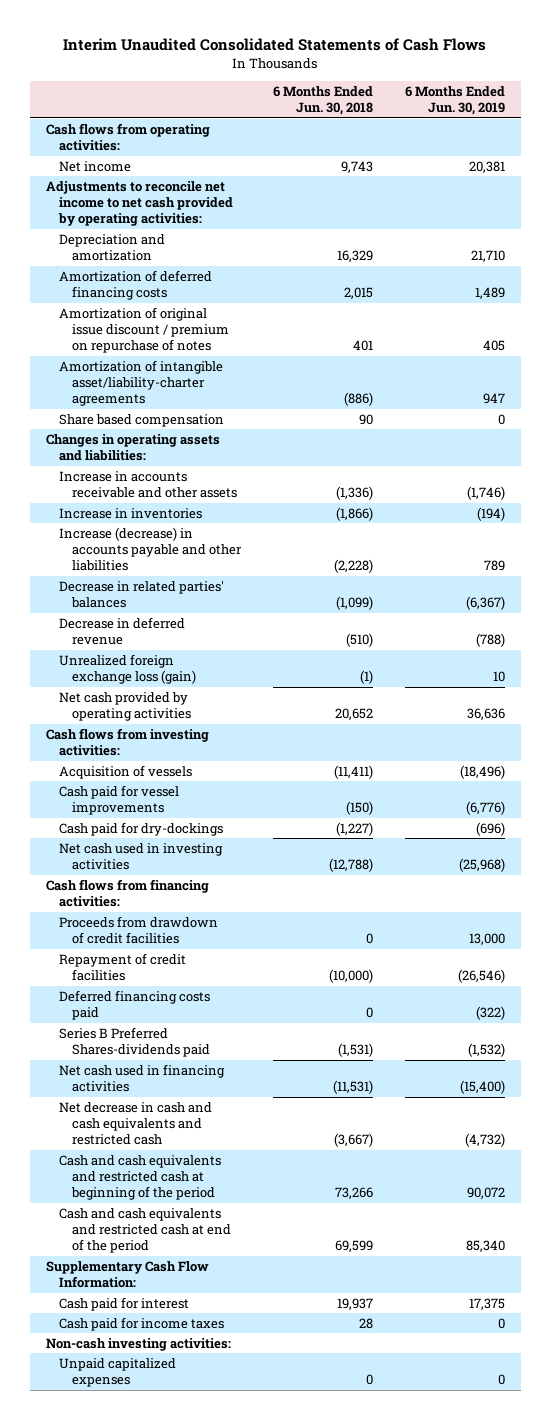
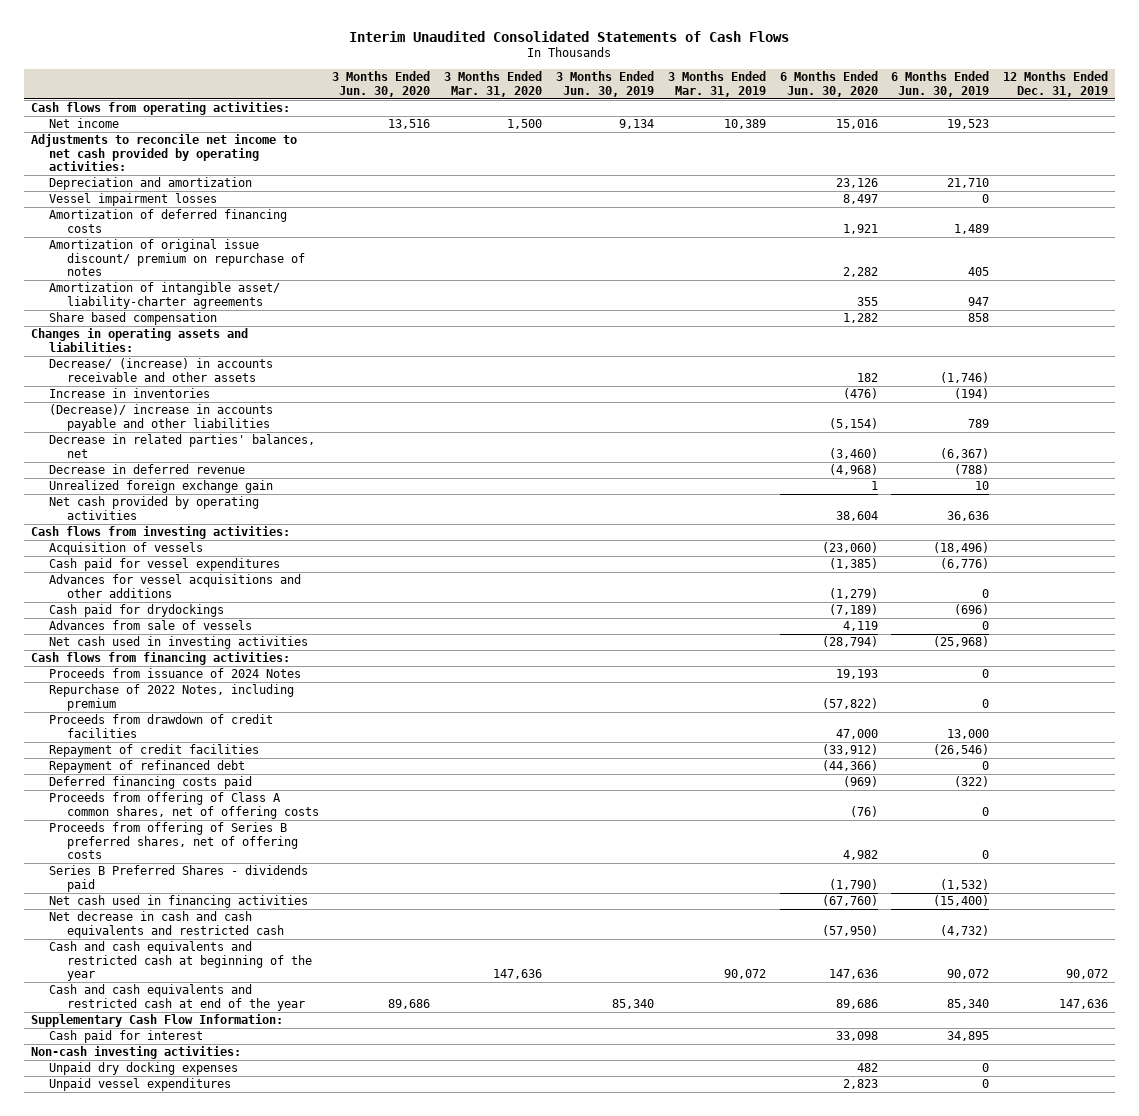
[272,86,373,116] 6 Months Ended Jun. 30, 2018 -> none
none -> [332,71,431,97] 3 Months Ended Jun. 30, 2020
none -> [444,71,543,97] 3 Months Ended Mar. 31, 2020
none -> [555,71,654,97] 3 Months Ended Jun. 30, 2019
none -> [667,71,766,97] 3 Months Ended Mar. 31, 2019
none -> [779,71,878,97] 6 Months Ended Jun. 30, 2020
none -> [1003,71,1109,97] 12 Months Ended Dec. 31, 2019
[468,160,505,173] 20,381 -> [947,119,990,130] 19,523
none -> [48,193,217,207] Vessel impairment losses
[58,306,229,354] Amortization of original issue discount / premium on repurchase of notes -> [48,239,305,277] Amortization of original issue discount/ premium on repurchase of notes
[58,359,223,407] Amortization of intangible asset/liability-charter agreements -> [48,282,280,309] Amortization of intangible asset/ liability-charter agreements
[497,413,505,425] 0 -> [968,313,990,323] 858
[58,470,237,499] Increase in accounts receivable and other assets -> [48,358,273,382] Decrease/ (increase) in accounts receivable and other assets
[58,526,242,572] Increase (decrease) in accounts payable and other liabilities -> [48,404,273,431] (Decrease)/ increase in accounts payable and other liabilities
[58,580,224,609] Decrease in related parties' balances -> [48,434,315,458] Decrease in related parties' balances, net
[58,653,196,685] Unrealized foreign exchange loss (gain) -> [48,480,273,494] Unrealized foreign exchange gain
[58,784,179,816] Cash paid for vessel improvements -> [48,558,280,572] Cash paid for vessel expenditures
none -> [48,574,301,598] Advances for vessel acquisitions and other additions
[58,821,223,836] Cash paid for dry-dockings -> [48,604,224,618] Cash paid for drydockings
none -> [48,620,252,631] Advances from sale of vessels
none -> [48,668,301,679] Proceeds from issuance of 2024 Notes
none -> [48,684,294,711] Repurchase of 2022 Notes, including premium
none -> [48,760,245,774] Repayment of refinanced debt
none -> [48,792,319,819] Proceeds from offering of Class A common shares, net of offering costs
none -> [48,822,298,860] Proceeds from offering of Series B preferred shares, net of offering costs
[58,1026,210,1058] Series B Preferred Shares-dividends paid -> [48,865,308,892] Series B Preferred Shares - dividends paid
[58,1154,221,1201] Cash and cash equivalents and restricted cash at beginning of the period -> [48,941,312,982] Cash and cash equivalents and restricted cash at beginning of the year
[58,1207,231,1254] Cash and cash equivalents and restricted cash at end of the period -> [48,984,305,1011] Cash and cash equivalents and restricted cash at end of the year
[58,1316,224,1331] Cash paid for income taxes -> none
[468,1297,505,1310] 17,375 -> [947,1031,990,1042] 34,895
[58,1357,176,1388] Unpaid capitalized expenses -> none
none -> [48,1062,238,1076] Unpaid dry docking expenses
none -> [48,1078,231,1092] Unpaid vessel expenditures

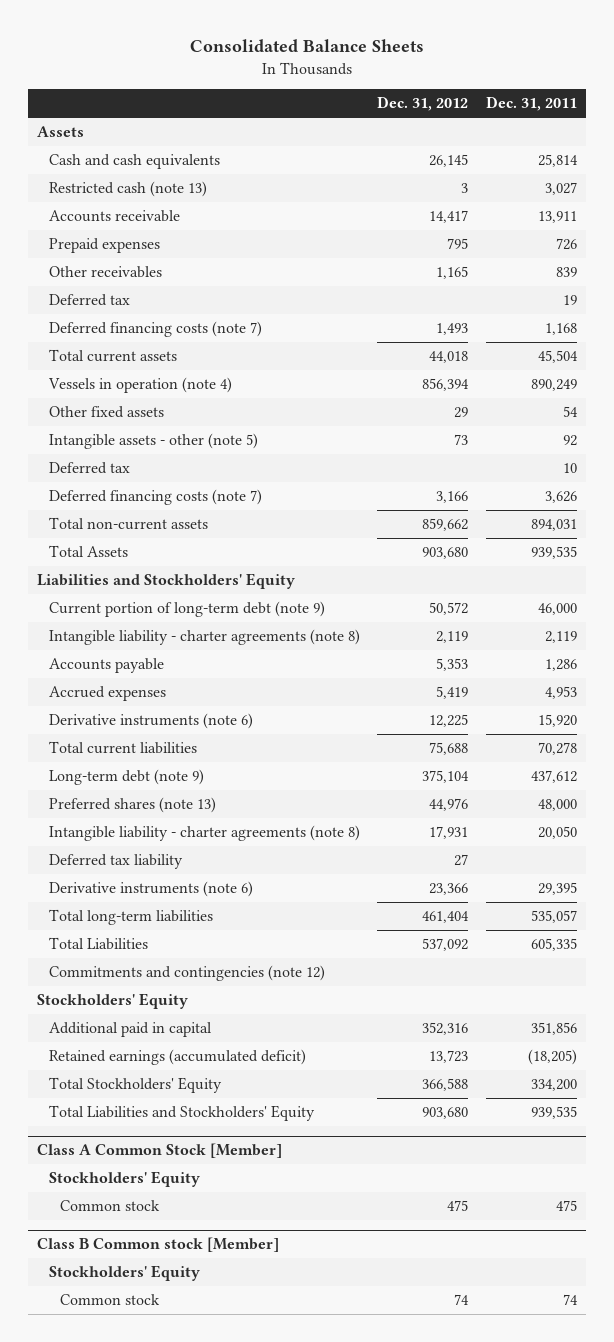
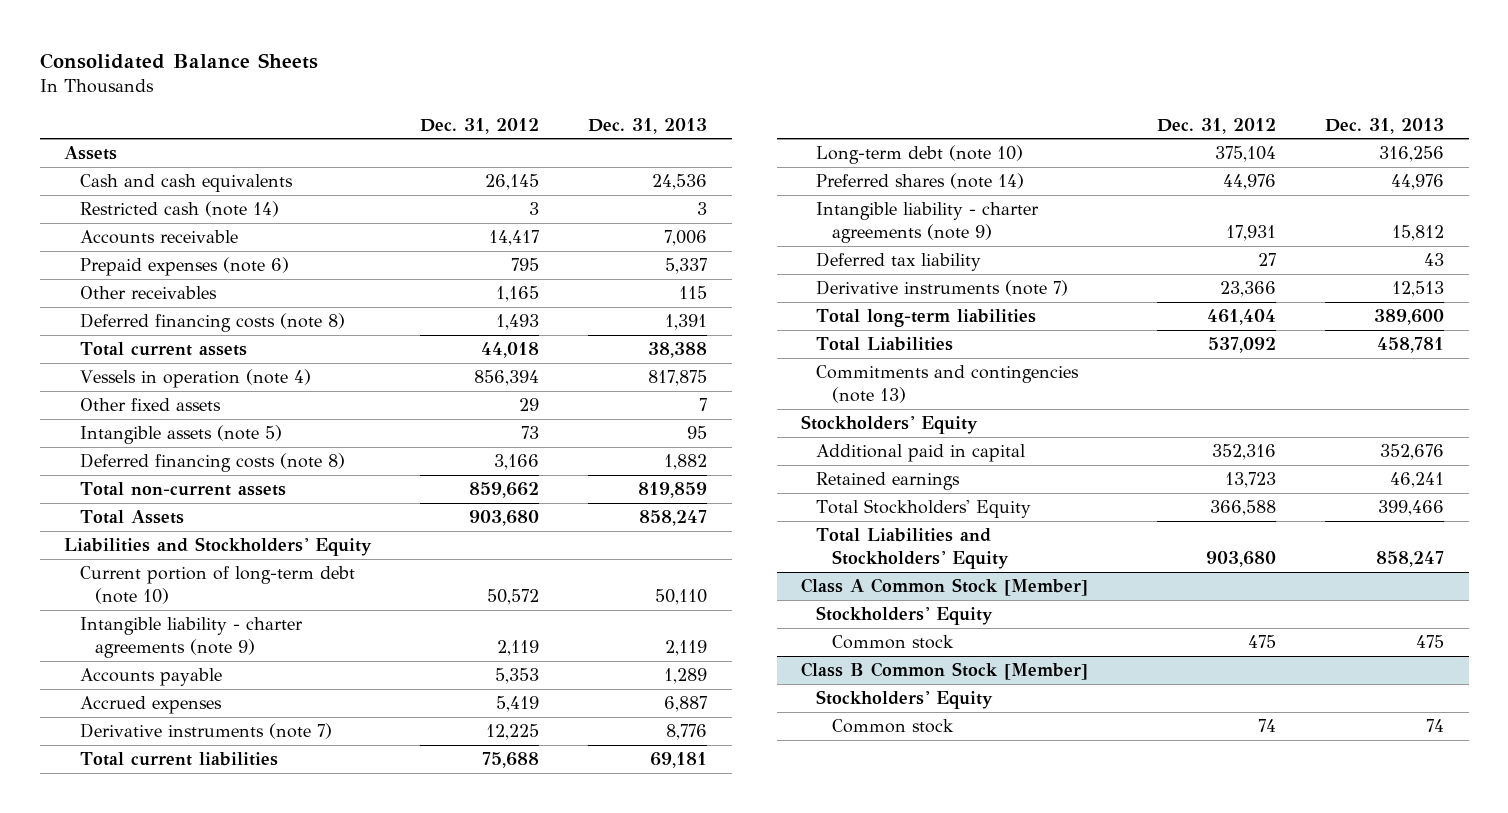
[486,96,578,112] Dec. 31, 2011 -> none
none -> [588,117,708,134] Dec. 31, 2013
[48,180,207,197] Restricted cash (note 13) -> [79,201,279,218] Restricted cash (note 14)
[48,237,160,253] Prepaid expenses -> [79,257,289,277] Prepaid expenses (note 6)
[48,293,130,306] Deferred tax -> none
[48,320,262,337] Deferred financing costs (note 7) -> [79,313,345,333] Deferred financing costs (note 8)
[48,461,130,474] Deferred tax -> none
[48,432,258,449] Intangible assets - other (note 5) -> [79,425,282,445] Intangible assets (note 5)
[48,488,262,505] Deferred financing costs (note 7) -> [79,453,345,473] Deferred financing costs (note 8)
[48,600,325,617] Current portion of long-term debt (note 9) -> [79,566,355,605] Current portion of long-term debt (note 10)
[48,628,360,645] Intangible liability - charter agreements (note 8) -> [79,617,303,659] Intangible liability - charter agreements (note 9)
[48,712,253,729] Derivative instruments (note 6) -> [79,723,332,740] Derivative instruments (note 7)
[48,768,204,785] Long-term debt (note 9) -> [816,145,1024,165] Long-term debt (note 10)
[48,796,216,813] Preferred shares (note 13) -> [816,173,1025,190] Preferred shares (note 14)
[48,824,360,841] Intangible liability - charter agreements (note 8) -> [816,202,1040,244] Intangible liability - charter agreements (note 9)
[48,880,253,897] Derivative instruments (note 6) -> [816,280,1069,297] Derivative instruments (note 7)
[48,964,325,981] Commitments and contingencies (note 12) -> [816,365,1080,404] Commitments and contingencies (note 13)
[48,1048,306,1065] Retained earnings (accumulated deficit) -> [816,472,961,491] Retained earnings
[36,1237,279,1253] Class B Common stock [Member] -> [801,662,1089,681] Class B Common Stock [Member]

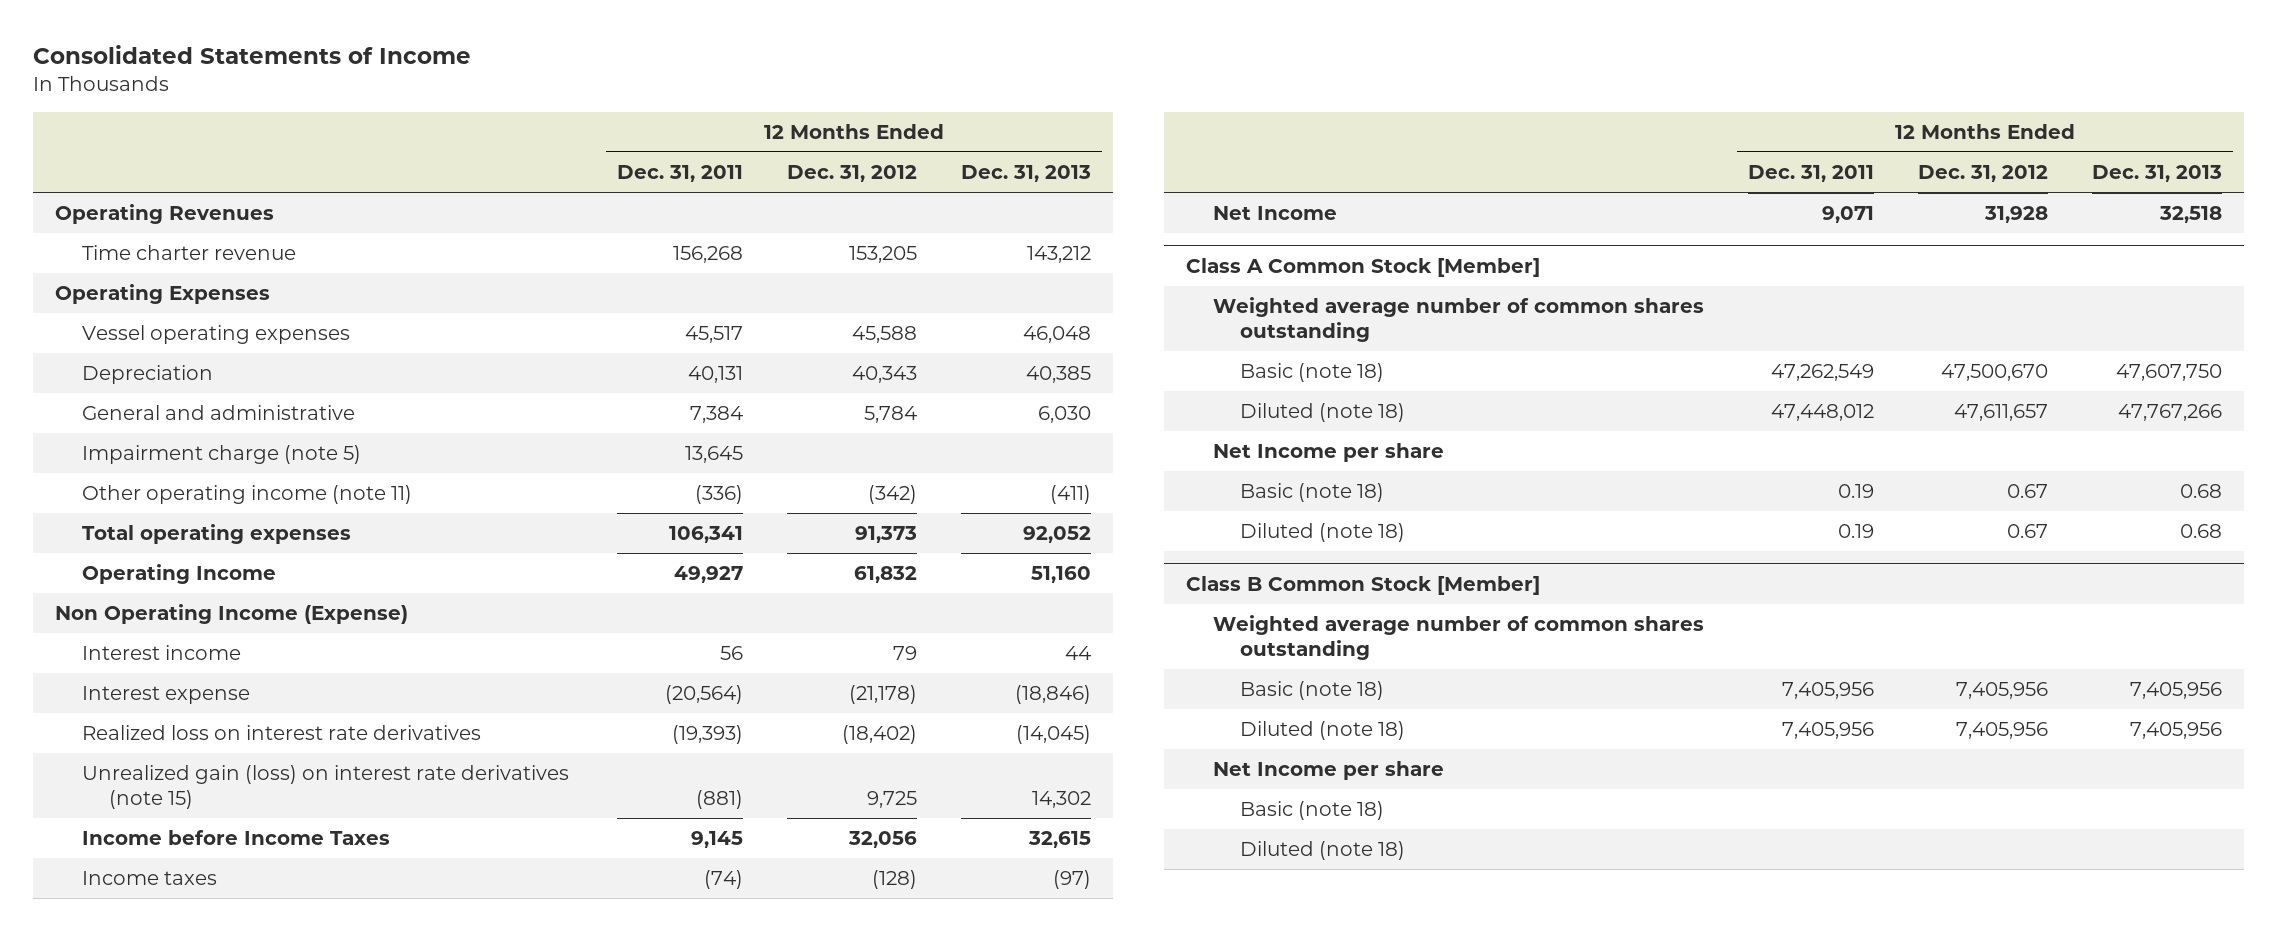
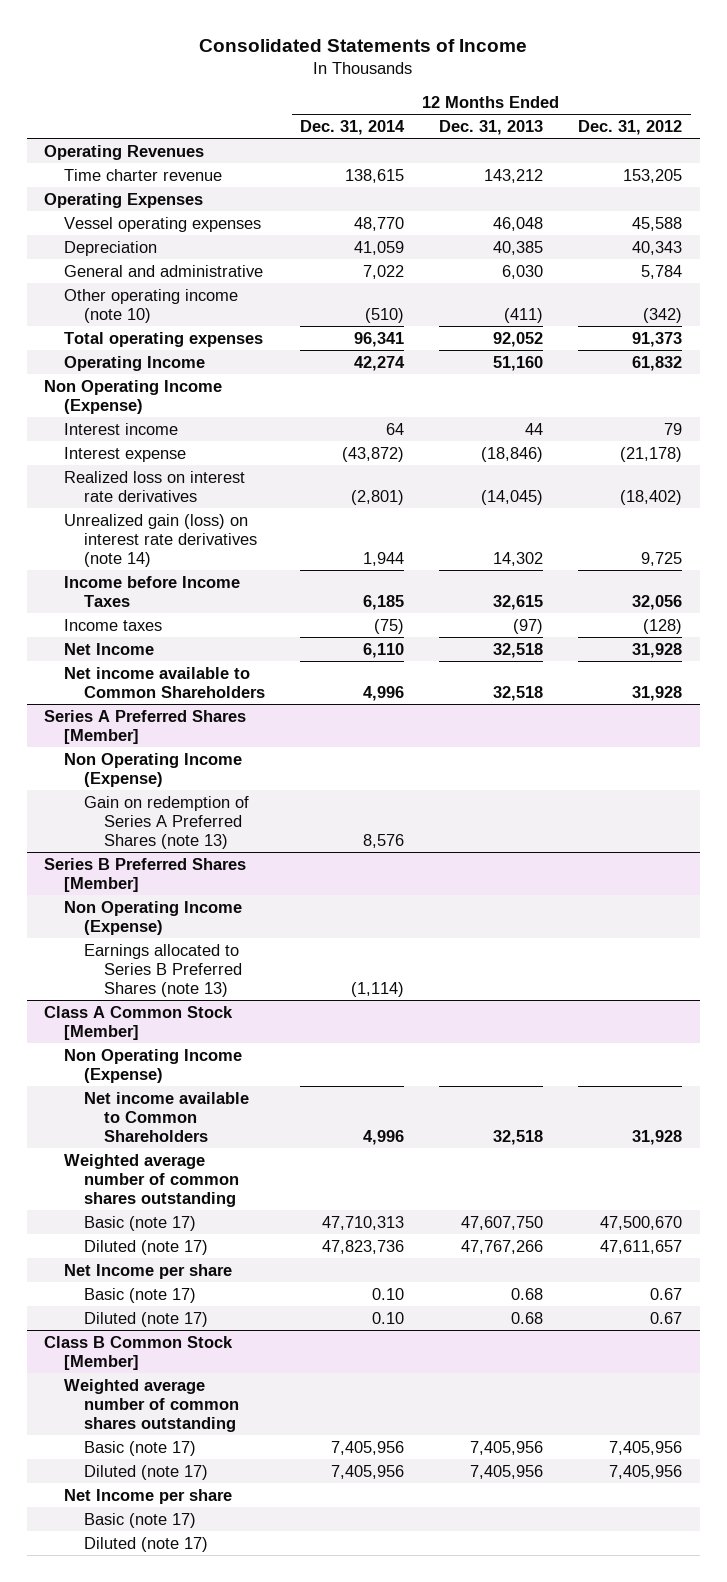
[617,165,744,183] Dec. 31, 2011 -> none
none -> [300,120,406,136] Dec. 31, 2014
[81,445,361,465] Impairment charge (note 5) -> none
[81,485,412,505] Other operating income (note 11) -> [64,288,239,323] Other operating income (note 10)
[81,765,569,810] Unrealized gain (loss) on interest rate derivatives (note 15) -> [64,513,258,567] Unrealized gain (loss) on interest rate derivatives (note 14)
none -> [64,666,266,698] Net income available to Common Shareholders
none -> [44,709,247,744] Series A Preferred Shares [Member]
none -> [64,752,243,787] Non Operating Income (Expense)
none -> [84,795,250,849] Gain on redemption of Series A Preferred Shares (note 13)
none -> [44,857,247,892] Series B Preferred Shares [Member]
none -> [64,900,243,935] Non Operating Income (Expense)
none -> [84,943,243,997] Earnings allocated to Series B Preferred Shares (note 13)
none -> [64,1048,243,1083] Non Operating Income (Expense)
none -> [84,1091,250,1142] Net income available to Common Shareholders
[1240,363,1385,383] Basic (note 18) -> [84,1215,197,1231] Basic (note 17)
[1240,403,1406,423] Diluted (note 18) -> [84,1239,209,1255] Diluted (note 17)
[1240,483,1385,503] Basic (note 18) -> [84,1287,197,1303] Basic (note 17)
[1240,523,1406,543] Diluted (note 18) -> [84,1311,209,1327] Diluted (note 17)
[1240,681,1385,701] Basic (note 18) -> [84,1440,197,1456] Basic (note 17)
[1240,721,1406,741] Diluted (note 18) -> [84,1464,209,1480] Diluted (note 17)
[1240,801,1385,821] Basic (note 18) -> [84,1512,197,1528] Basic (note 17)
[1240,841,1406,861] Diluted (note 18) -> [84,1536,209,1552] Diluted (note 17)

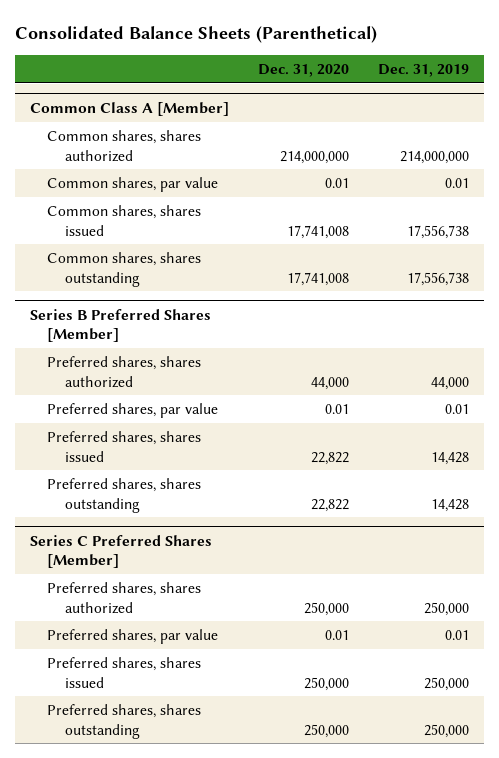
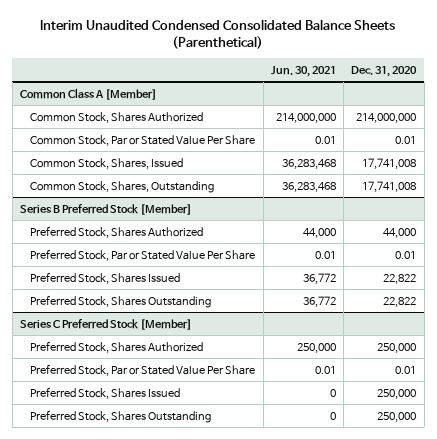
[15,26,378,44] Consolidated Balance Sheets (Parenthetical) -> [40,18,396,49] Interim Unaudited Condensed Consolidated Balance Sheets (Parenthetical)
[378,63,470,77] Dec. 31, 2019 -> none
none -> [270,65,336,77] Jun. 30, 2021
[47,129,202,162] Common shares, shares authorized -> [30,111,204,123] Common Stock, Shares Authorized
[47,176,219,192] Common shares, par value -> [30,134,256,146] Common Stock, Par or Stated Value Per Share
[47,204,202,236] Common shares, shares issued -> [30,157,184,169] Common Stock, Shares, Issued
[47,251,202,287] Common shares, shares outstanding -> [30,180,215,193] Common Stock, Shares, Outstanding
[29,308,211,343] Series B Preferred Shares [Member] -> [20,203,193,215] Series B Preferred Stock [Member]
[47,355,202,388] Preferred shares, shares authorized -> [30,225,204,238] Preferred Stock, Shares Authorized
[47,402,219,418] Preferred shares, par value -> [30,248,256,261] Preferred Stock, Par or Stated Value Per Share
[47,430,202,462] Preferred shares, shares issued -> [30,271,181,284] Preferred Stock, Shares Issued
[47,477,202,513] Preferred shares, shares outstanding -> [30,294,212,308] Preferred Stock, Shares Outstanding
[29,534,212,569] Series C Preferred Shares [Member] -> [20,318,193,330] Series C Preferred Stock [Member]
[47,581,202,614] Preferred shares, shares authorized -> [30,340,204,353] Preferred Stock, Shares Authorized
[47,628,219,644] Preferred shares, par value -> [30,363,256,376] Preferred Stock, Par or Stated Value Per Share
[47,656,202,688] Preferred shares, shares issued -> [30,386,181,399] Preferred Stock, Shares Issued
[47,703,202,739] Preferred shares, shares outstanding -> [30,409,212,423] Preferred Stock, Shares Outstanding

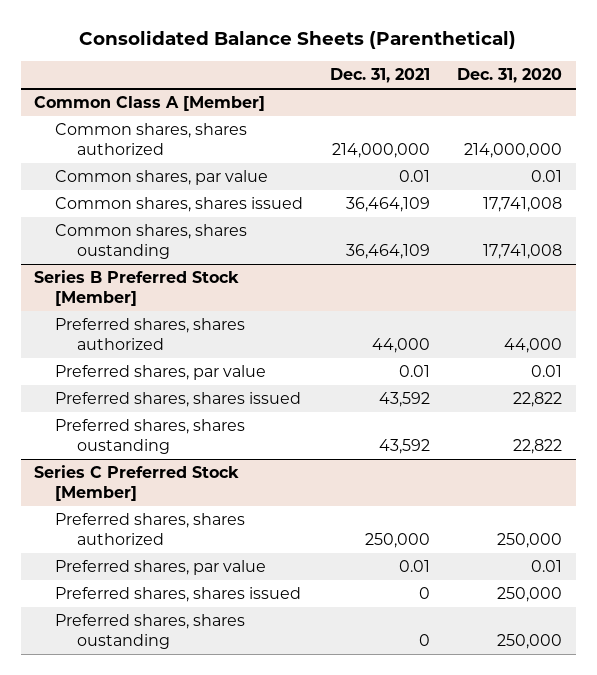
[40,18,396,49] Interim Unaudited Condensed Consolidated Balance Sheets (Parenthetical) -> [79,30,517,50] Consolidated Balance Sheets (Parenthetical)
[270,65,336,77] Jun. 30, 2021 -> none
none -> [330,68,431,84] Dec. 31, 2021
[30,111,204,123] Common Stock, Shares Authorized -> [55,123,248,156] Common shares, shares authorized
[30,134,256,146] Common Stock, Par or Stated Value Per Share -> [55,170,269,186] Common shares, par value
[30,157,184,169] Common Stock, Shares, Issued -> [55,197,304,213] Common shares, shares issued
[30,180,215,193] Common Stock, Shares, Outstanding -> [55,224,248,260] Common shares, shares oustanding
[30,225,204,238] Preferred Stock, Shares Authorized -> [55,318,246,351] Preferred shares, shares authorized
[30,248,256,261] Preferred Stock, Par or Stated Value Per Share -> [55,365,267,381] Preferred shares, par value
[30,271,181,284] Preferred Stock, Shares Issued -> [55,392,302,408] Preferred shares, shares issued
[30,294,212,308] Preferred Stock, Shares Outstanding -> [55,419,246,455] Preferred shares, shares oustanding
[30,340,204,353] Preferred Stock, Shares Authorized -> [55,513,246,546] Preferred shares, shares authorized
[30,363,256,376] Preferred Stock, Par or Stated Value Per Share -> [55,560,267,576] Preferred shares, par value
[30,386,181,399] Preferred Stock, Shares Issued -> [55,587,302,603] Preferred shares, shares issued
[30,409,212,423] Preferred Stock, Shares Outstanding -> [55,614,246,650] Preferred shares, shares oustanding

